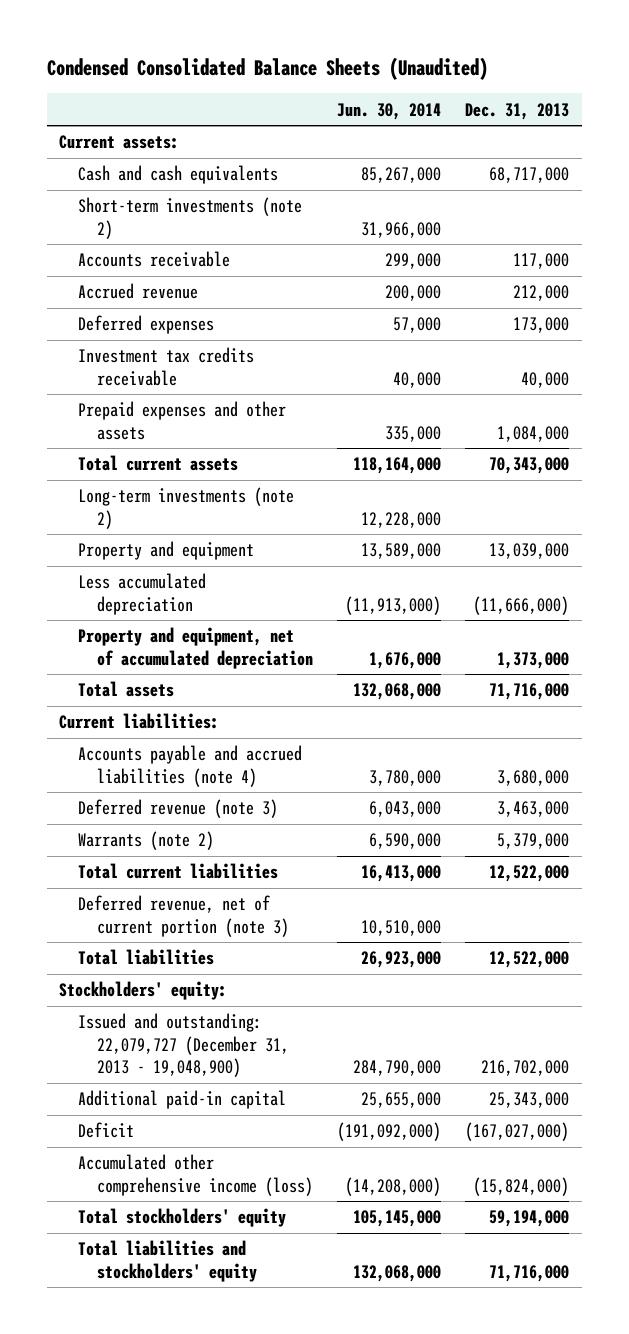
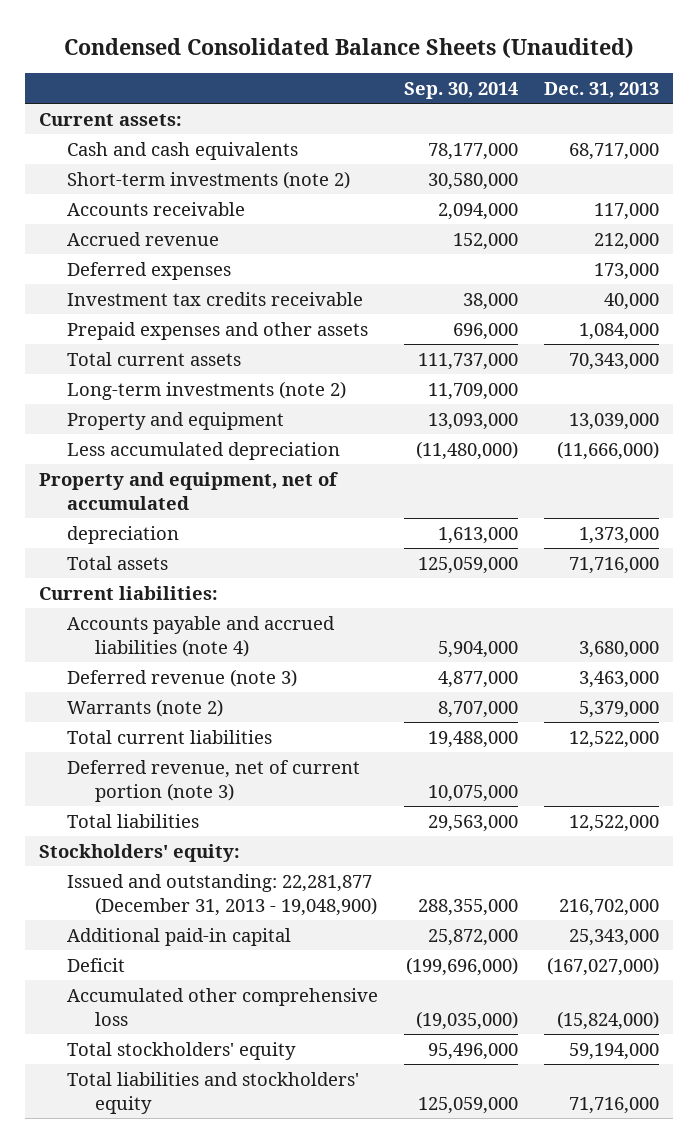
[337,102,442,120] Jun. 30, 2014 -> none
none -> [404,82,519,100] Sep. 30, 2014
none -> [38,471,338,510] Property and equipment, net of accumulated
[78,627,314,669] Property and equipment, net of accumulated depreciation -> [66,525,179,544] depreciation
[78,1013,290,1078] Issued and outstanding: 22,079,727 (December 31, 2013 - 19,048,900) -> [66,873,377,916] Issued and outstanding: 22,281,877 (December 31, 2013 - 19,048,900)
[78,1154,314,1196] Accumulated other comprehensive income (loss) -> [66,987,378,1026] Accumulated other comprehensive loss

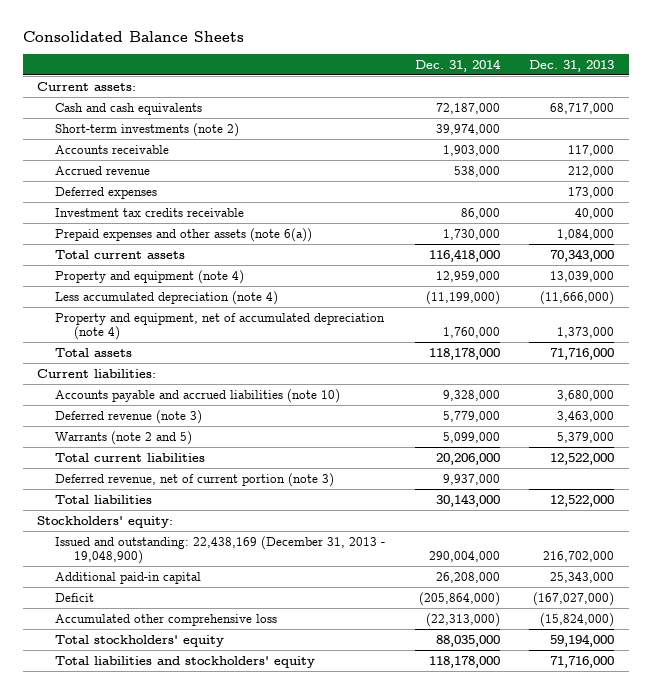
[64,37,635,58] Condensed Consolidated Balance Sheets (Unaudited) -> [22,30,244,42] Consolidated Balance Sheets
[404,82,519,100] Sep. 30, 2014 -> none
none -> [414,58,501,72] Dec. 31, 2014
[66,321,368,340] Prepaid expenses and other assets -> [55,227,313,242] Prepaid expenses and other assets (note 6(a))
[66,380,346,400] Long-term investments (note 2) -> none
[38,471,338,510] Property and equipment, net of accumulated -> none
[66,411,284,430] Property and equipment -> [55,269,245,284] Property and equipment (note 4)
[66,441,340,460] Less accumulated depreciation -> [55,290,279,305] Less accumulated depreciation (note 4)
[66,525,179,544] depreciation -> [55,312,386,341] Property and equipment, net of accumulated depreciation (note 4)
[66,615,335,657] Accounts payable and accrued liabilities (note 4) -> [55,388,341,403] Accounts payable and accrued liabilities (note 10)
[66,698,223,717] Warrants (note 2) -> [55,430,193,445] Warrants (note 2 and 5)
[66,873,377,916] Issued and outstanding: 22,281,877 (December 31, 2013 - 19,048,900) -> [55,535,386,565] Issued and outstanding: 22,438,169 (December 31, 2013 - 19,048,900)

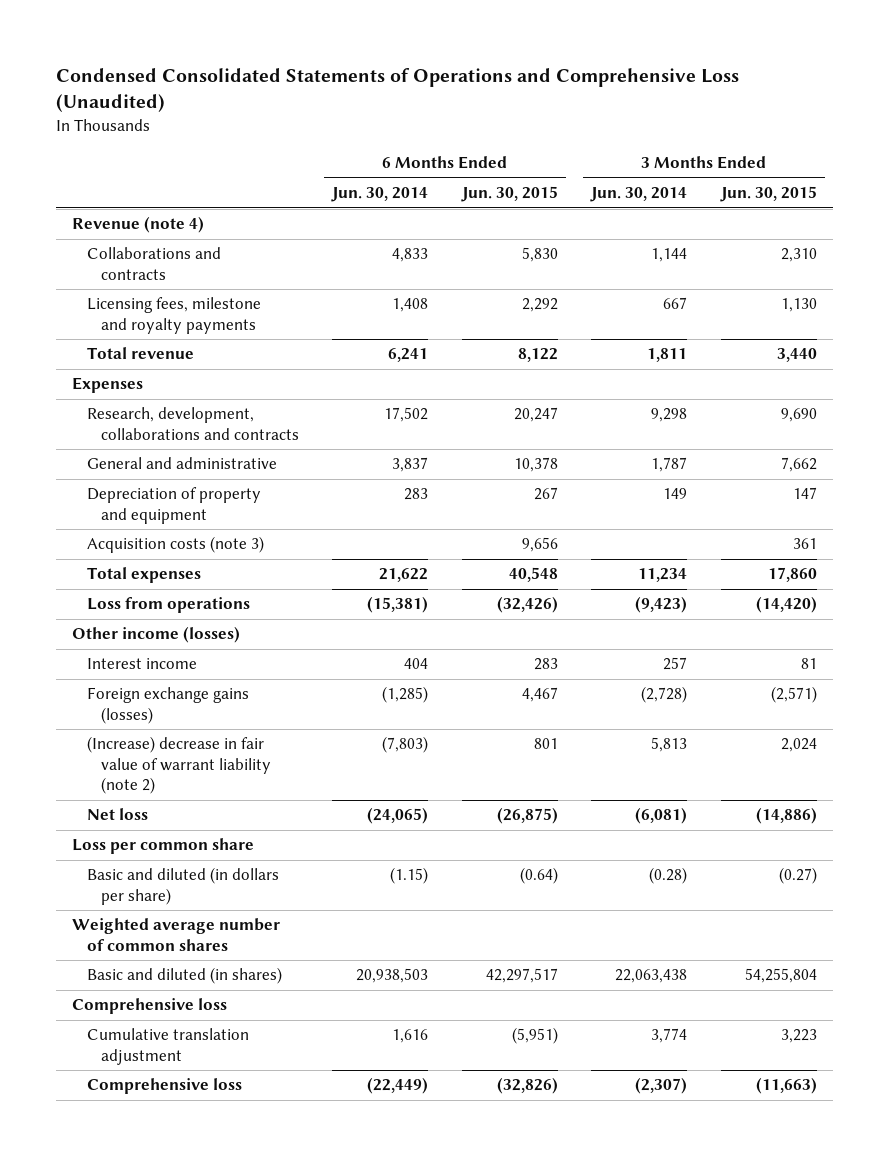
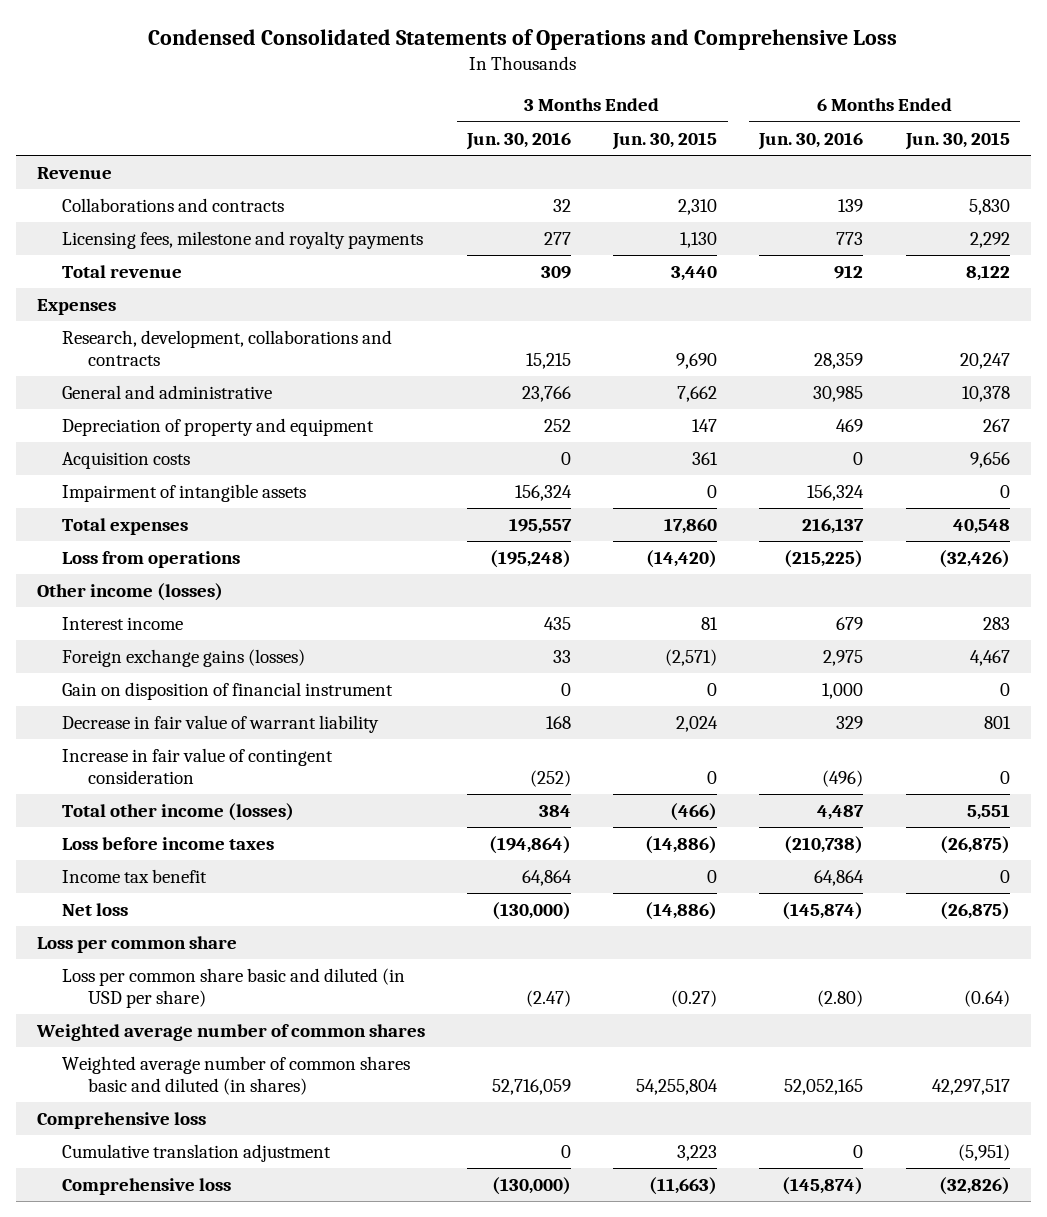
[55,67,739,113] Condensed Consolidated Statements of Operations and Comprehensive Loss (Unaudited) -> [148,28,898,50] Condensed Consolidated Statements of Operations and Comprehensive Loss
[331,187,429,203] Jun. 30, 2014 -> none
[590,187,688,203] Jun. 30, 2014 -> none
none -> [466,131,572,150] Jun. 30, 2016
none -> [758,131,864,150] Jun. 30, 2016
[72,216,205,234] Revenue (note 4) -> [37,166,113,179] Revenue
[86,536,264,554] Acquisition costs (note 3) -> [62,451,191,469] Acquisition costs
none -> [62,483,307,502] Impairment of intangible assets
none -> [62,681,394,700] Gain on disposition of financial instrument
[86,736,271,795] (Increase) decrease in fair value of warrant liability (note 2) -> [62,714,380,733] Decrease in fair value of warrant liability
none -> [62,747,334,784] Increase in fair value of contingent consideration
none -> [62,802,295,821] Total other income (losses)
none -> [62,836,275,850] Loss before income taxes
none -> [62,868,208,883] Income tax benefit
[86,867,279,905] Basic and diluted (in dollars per share) -> [62,967,406,1008] Loss per common share basic and diluted (in USD per share)
[86,967,282,985] Basic and diluted (in shares) -> [62,1055,411,1095] Weighted average number of common shares basic and diluted (in shares)

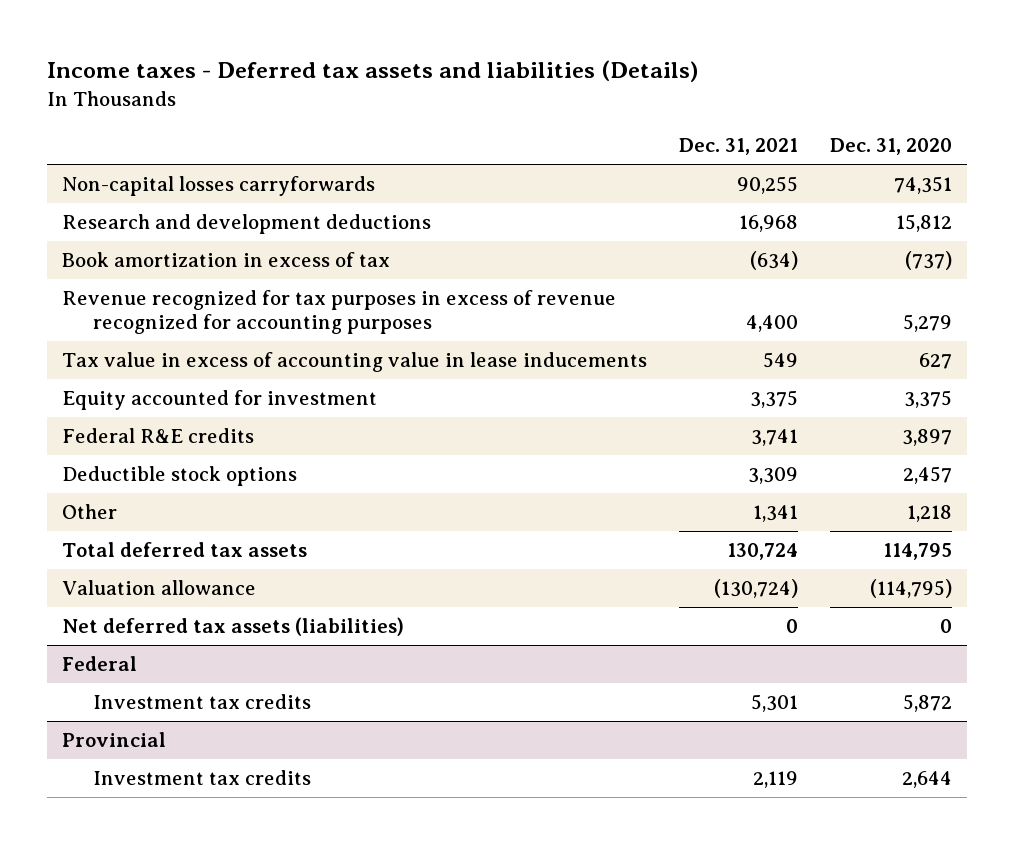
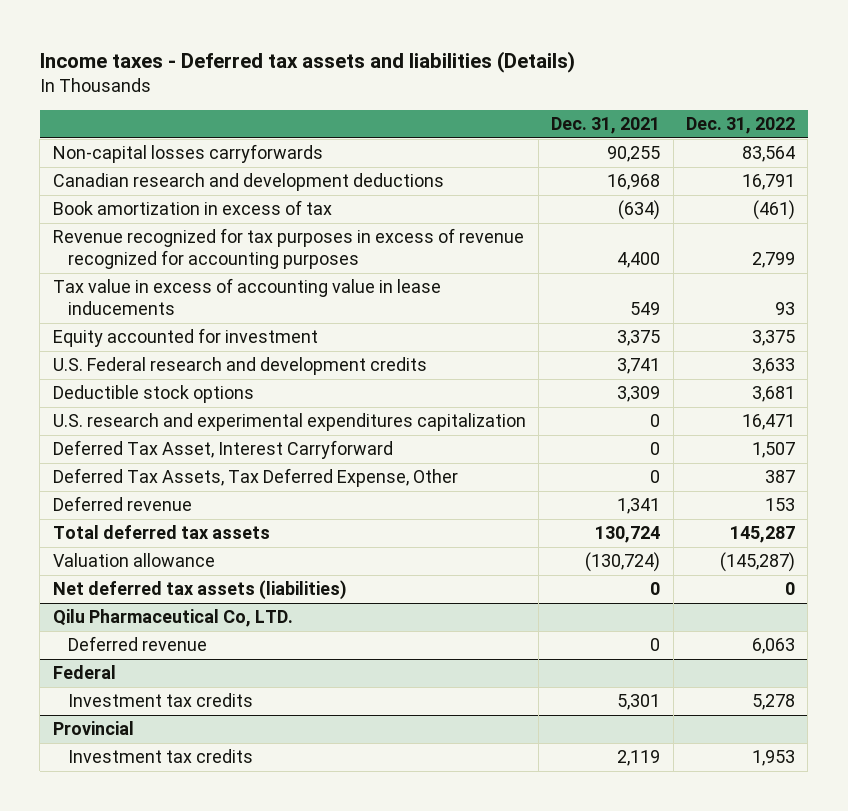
[829,138,952,156] Dec. 31, 2020 -> none
none -> [685,117,795,135] Dec. 31, 2022
[62,214,432,235] Research and development deductions -> [52,173,444,192] Canadian research and development deductions
[62,428,255,444] Federal R&E credits -> [52,357,427,376] U.S. Federal research and development credits
none -> [52,413,526,432] U.S. research and experimental expenditures capitalization
none -> [52,440,393,460] Deferred Tax Asset, Interest Carryforward
none -> [52,468,458,488] Deferred Tax Assets, Tax Deferred Expense, Other
[62,504,118,520] Other -> [52,496,192,512] Deferred revenue
none -> [52,609,293,628] Qilu Pharmaceutical Co, LTD.
none -> [67,636,207,652] Deferred revenue

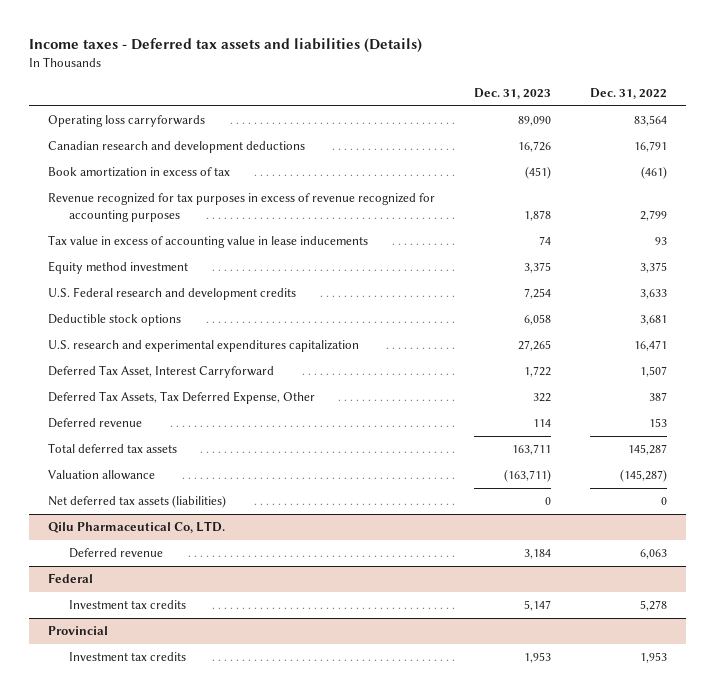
[551,117,661,135] Dec. 31, 2021 -> none
none -> [474,87,552,99] Dec. 31, 2023
[52,144,323,164] Non-capital losses carryforwards -> [48,115,206,128] Operating loss carryforwards
[52,328,318,348] Equity accounted for investment -> [48,261,189,275] Equity method investment

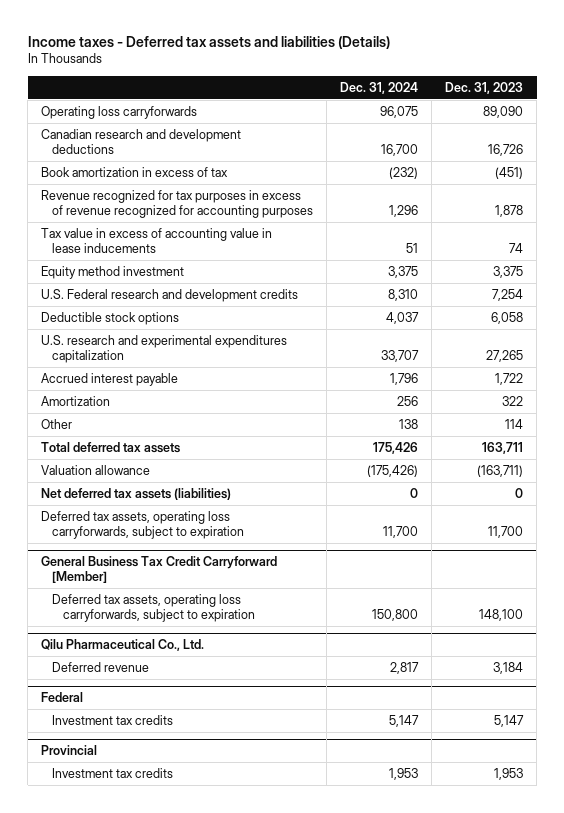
[589,87,667,99] Dec. 31, 2022 -> none
none -> [340,81,419,94] Dec. 31, 2024
[48,365,275,379] Deferred Tax Asset, Interest Carryforward -> [41,372,179,386] Accrued interest payable
[48,391,316,405] Deferred Tax Assets, Tax Deferred Expense, Other -> [41,395,111,406] Amortization
[48,418,143,429] Deferred revenue -> [41,418,73,429] Other
none -> [41,510,245,539] Deferred tax assets, operating loss carryforwards, subject to expiration
none -> [41,556,278,583] General Business Tax Credit Carryforward [Member]
none -> [52,593,256,622] Deferred tax assets, operating loss carryforwards, subject to expiration
[48,521,226,534] Qilu Pharmaceutical Co, LTD. -> [41,639,205,652] Qilu Pharmaceutical Co., Ltd.

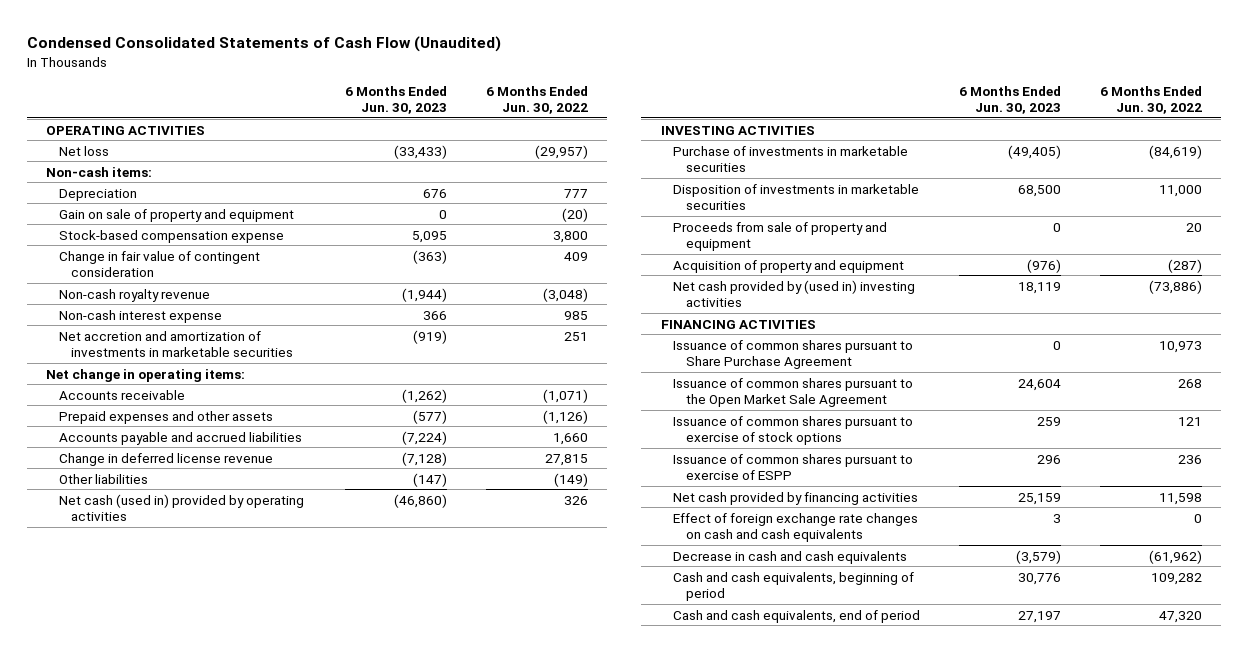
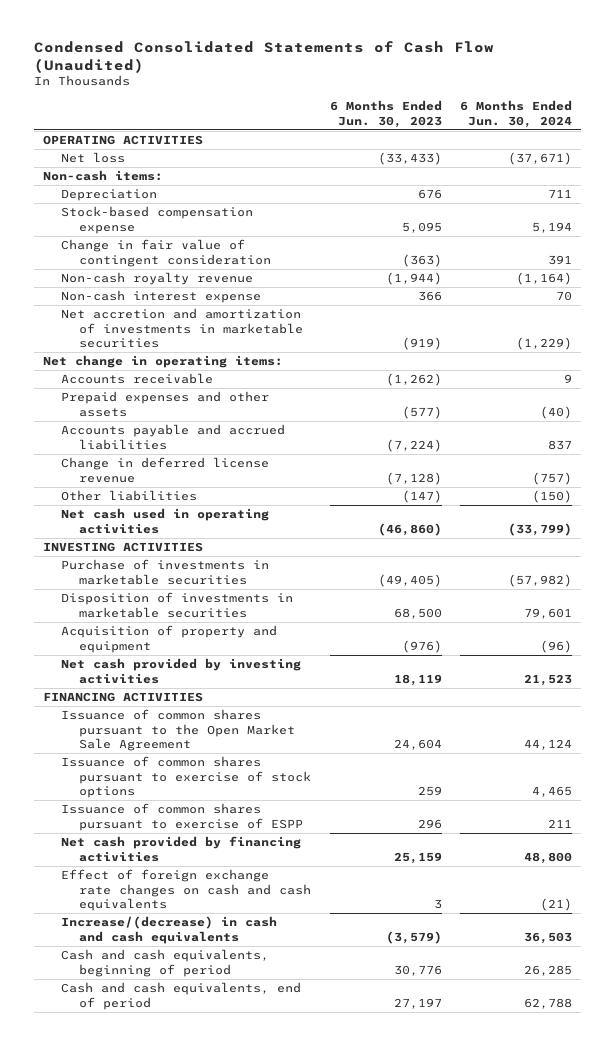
[485,85,588,115] 6 Months Ended Jun. 30, 2022 -> none
none -> [459,100,572,128] 6 Months Ended Jun. 30, 2024
[58,208,294,222] Gain on sale of property and equipment -> none
[58,493,304,521] Net cash (used in) provided by operating activities -> [61,508,270,534] Net cash used in operating activities
[673,221,888,251] Proceeds from sale of property and equipment -> none
[673,279,916,307] Net cash provided by (used in) investing activities -> [61,658,302,684] Net cash provided by investing activities
[673,339,914,369] Issuance of common shares pursuant to Share Purchase Agreement -> none
[673,550,908,564] Decrease in cash and cash equivalents -> [61,916,278,944] Increase/(decrease) in cash and cash equivalents

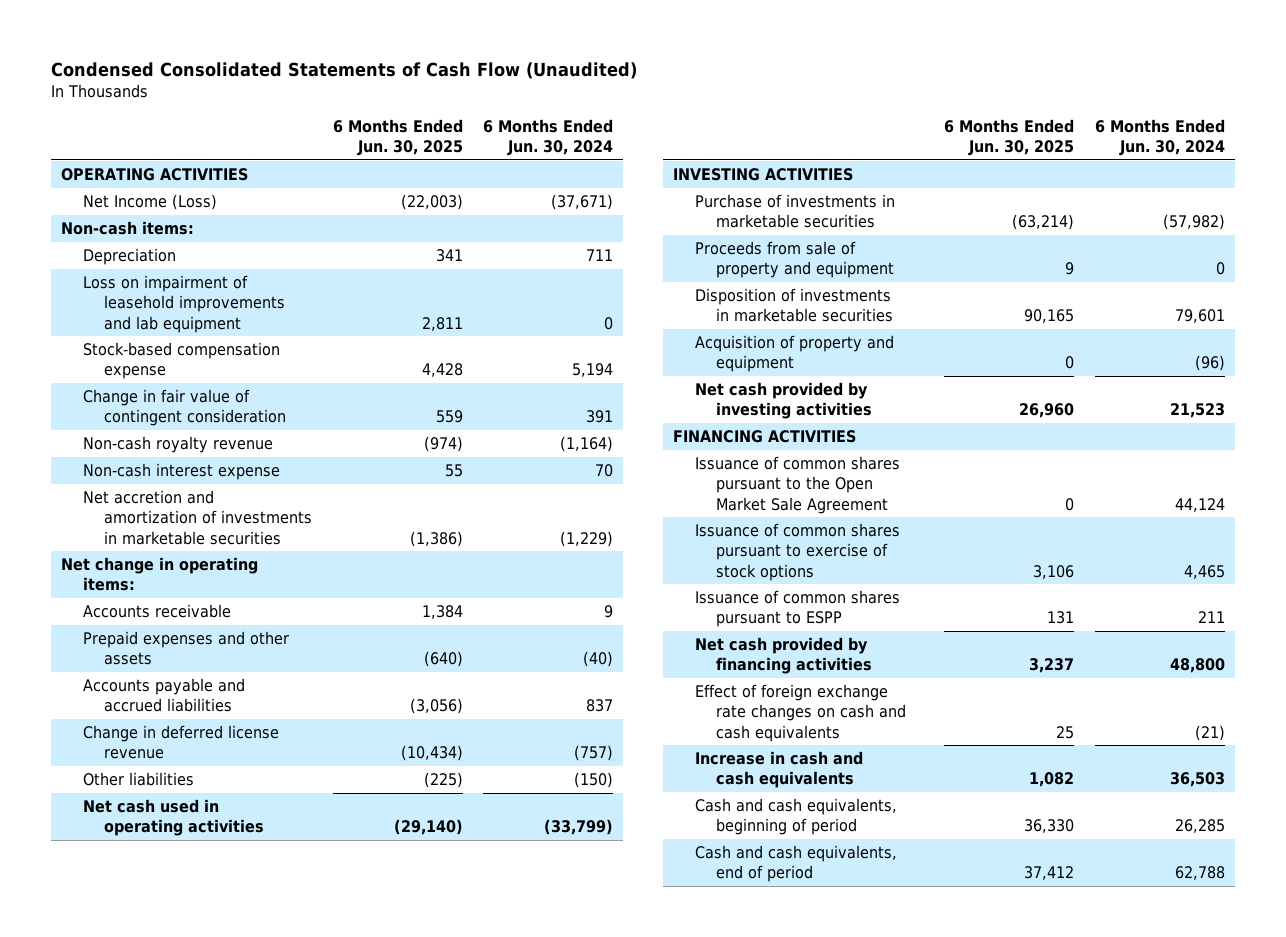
[329,100,442,128] 6 Months Ended Jun. 30, 2023 -> none
none -> [332,118,463,157] 6 Months Ended Jun. 30, 2025
[61,152,126,164] Net loss -> [82,194,217,211] Net Income (Loss)
none -> [82,275,286,333] Loss on impairment of leasehold improvements and lab equipment
none -> [694,241,894,279] Proceeds from sale of property and equipment
[61,803,304,831] Issuance of common shares pursuant to exercise of ESPP -> [694,590,900,628] Issuance of common shares pursuant to ESPP
[61,916,278,944] Increase/(decrease) in cash and cash equivalents -> [694,751,863,789] Increase in cash and cash equivalents

